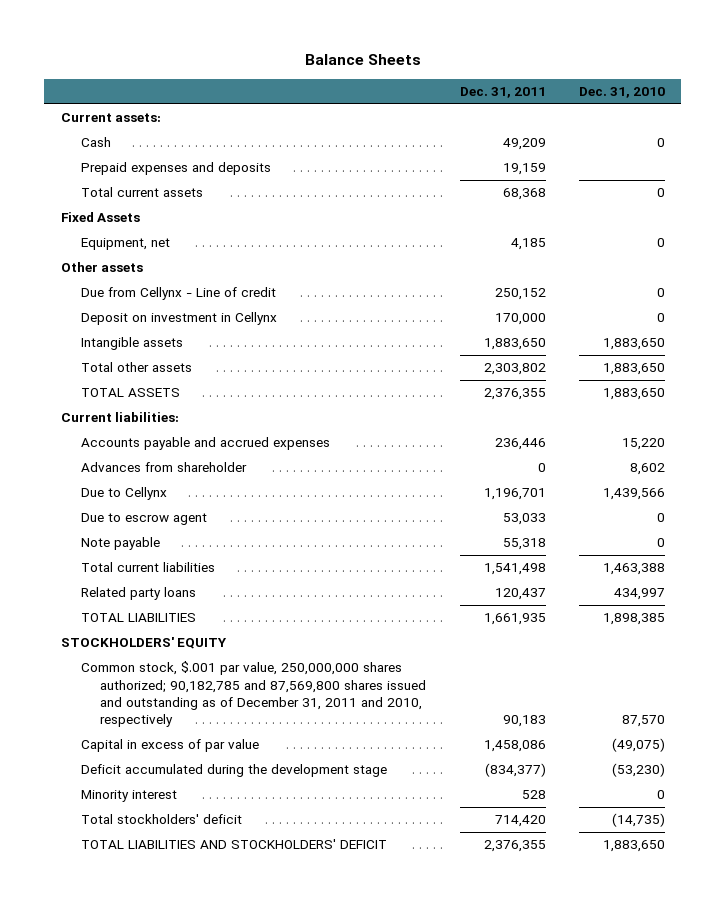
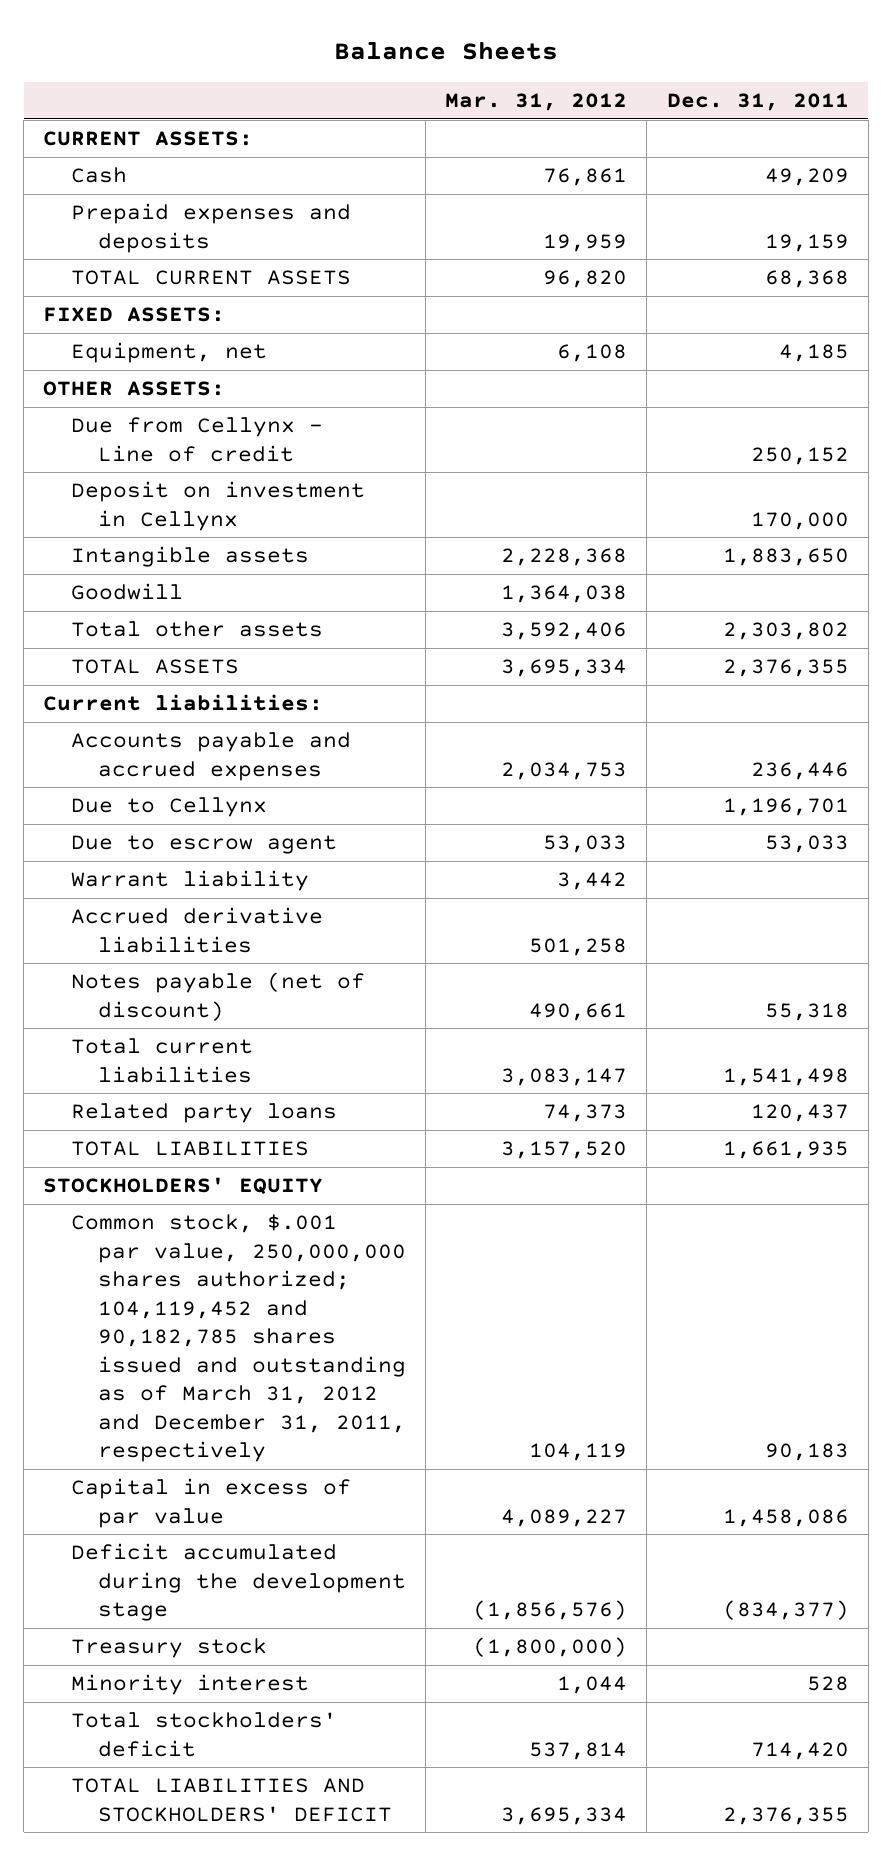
[578,86,665,98] Dec. 31, 2010 -> none
none -> [445,93,628,112] Mar. 31, 2012
[61,113,162,123] Current assets: -> [43,131,254,147] CURRENT ASSETS:
[80,187,203,198] Total current assets -> [70,270,351,286] TOTAL CURRENT ASSETS
[61,212,141,223] Fixed Assets -> [43,307,226,323] FIXED ASSETS:
[61,262,144,273] Other assets -> [43,381,226,397] OTHER ASSETS:
none -> [70,583,183,601] Goodwill
[80,462,247,473] Advances from shareholder -> none
none -> [70,870,309,892] Warrant liability
none -> [70,907,323,953] Accrued derivative liabilities
[80,537,160,551] Note payable -> [70,972,365,1021] Notes payable (net of discount)
[80,661,427,728] Common stock, $.001 par value, 250,000,000 shares authorized; 90,182,785 and 87,569,800 shares issued and outstanding as of December 31, 2011 and 2010, respectively -> [70,1214,406,1463] Common stock, $.001 par value, 250,000,000 shares authorized; 104,119,452 and 90,182,785 shares issued and outstanding as of March 31, 2012 and December 31, 2011, respectively
none -> [70,1638,267,1659] Treasury stock

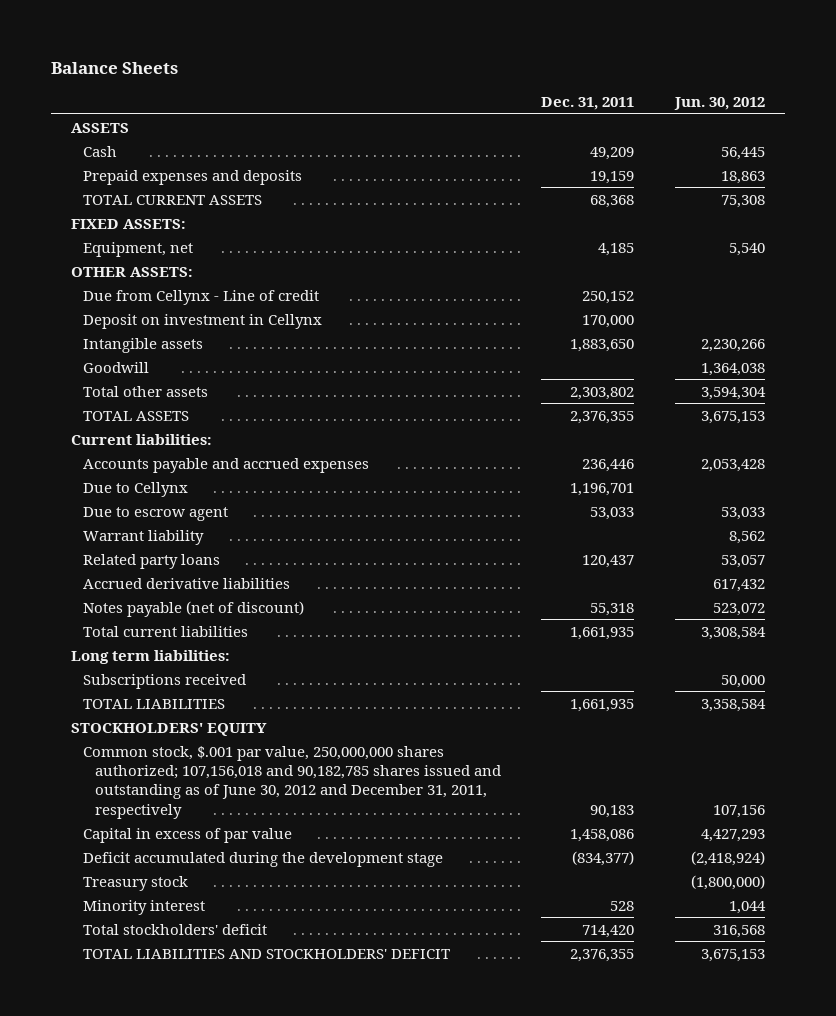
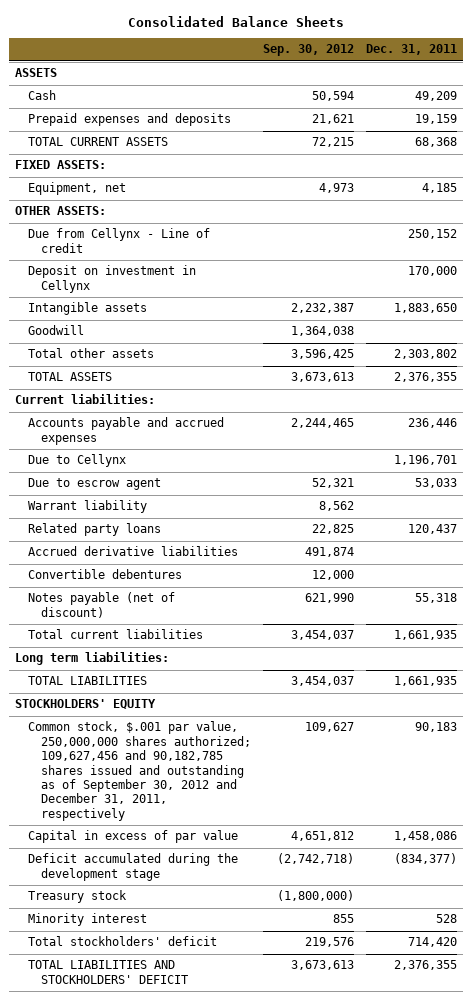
[50,62,178,75] Balance Sheets -> [127,15,344,27] Consolidated Balance Sheets
[673,96,765,110] Jun. 30, 2012 -> none
none -> [262,44,354,57] Sep. 30, 2012
none -> [27,569,182,580] Convertible debentures
[83,673,247,689] Subscriptions received -> none
[83,745,501,819] Common stock, $.001 par value, 250,000,000 shares authorized; 107,156,018 and 90,182,785 shares issued and outstanding as of June 30, 2012 and December 31, 2011, respectively -> [27,721,251,821] Common stock, $.001 par value, 250,000,000 shares authorized; 109,627,456 and 90,182,785 shares issued and outstanding as of September 30, 2012 and December 31, 2011, respectively

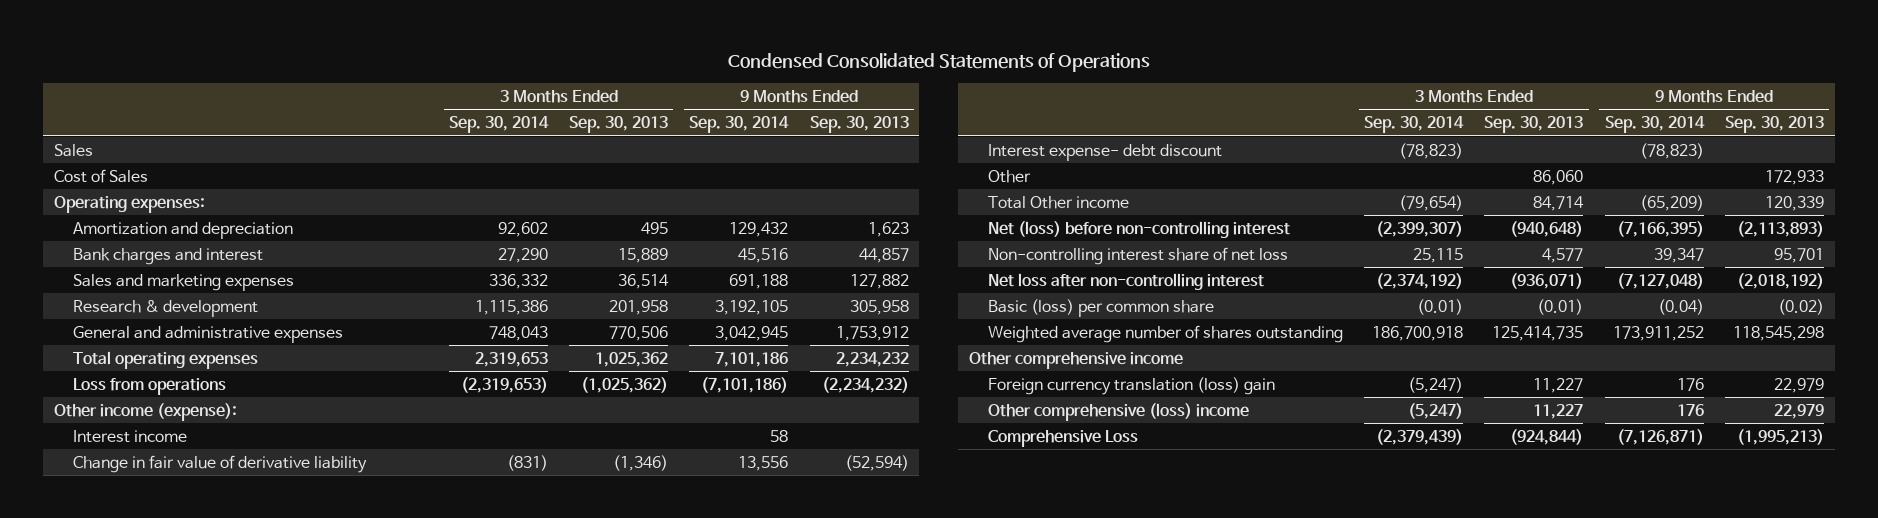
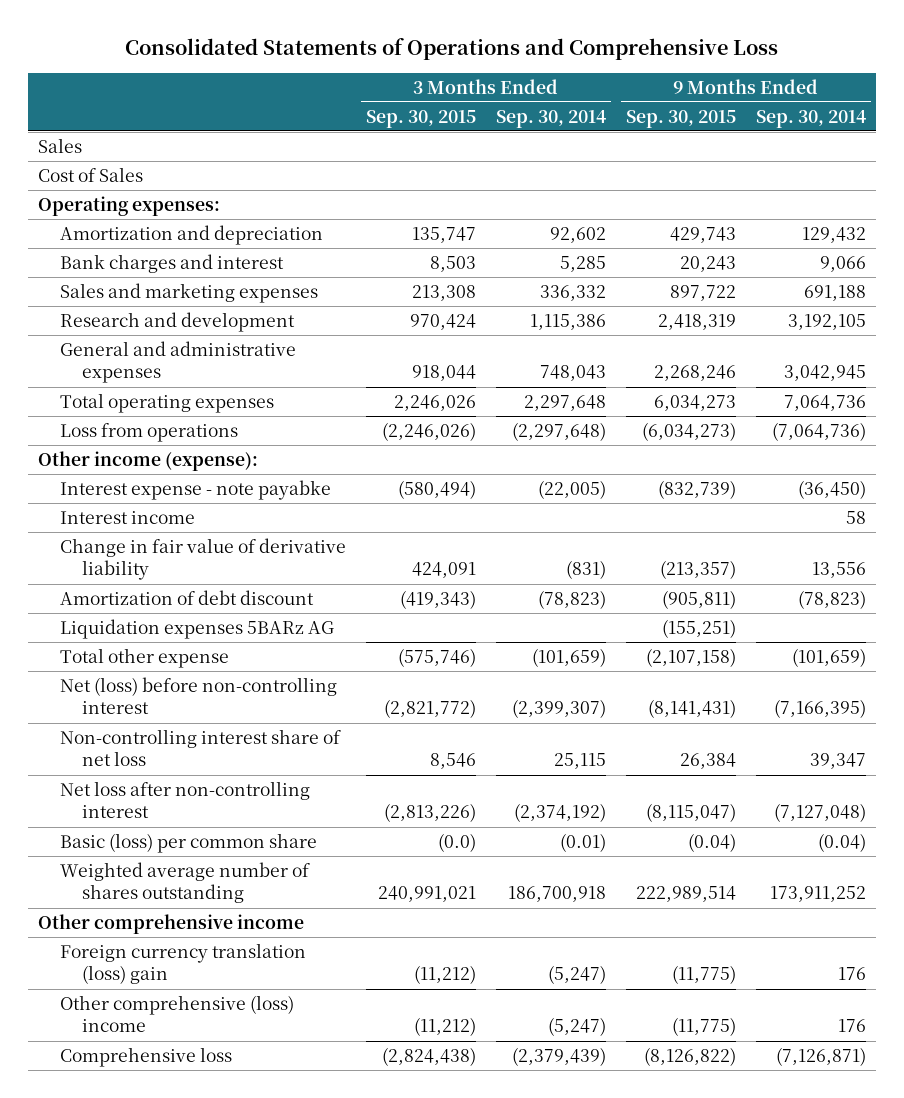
[727,53,1150,73] Condensed Consolidated Statements of Operations -> [125,38,779,61] Consolidated Statements of Operations and Comprehensive Loss
[569,116,669,134] Sep. 30, 2013 -> none
[809,116,909,134] Sep. 30, 2013 -> none
none -> [366,109,477,128] Sep. 30, 2015
none -> [626,109,737,128] Sep. 30, 2015
[497,247,548,263] 27,290 -> [560,255,607,272] 5,285
[738,247,789,263] 45,516 -> [819,255,866,272] 9,066
[72,299,258,317] Research & development -> [60,311,296,332] Research and development
[474,351,548,367] 2,319,653 -> [524,394,607,411] 2,297,648
[715,351,789,367] 7,101,186 -> [783,394,866,411] 7,064,736
[460,376,548,393] (2,319,653) -> [512,421,607,441] (2,297,648)
[701,376,789,393] (7,101,186) -> [771,421,866,441] (7,064,736)
none -> [60,479,332,500] Interest expense - note payabke
[987,169,1031,183] Other -> none
[987,143,1222,161] Interest expense- debt discount -> [60,589,315,605] Amortization of debt discount
none -> [60,618,335,639] Liquidation expenses 5BARz AG
[987,195,1129,209] Total Other income -> [60,647,230,668] Total other expense
[1399,194,1464,211] (79,654) -> [532,647,607,667] (101,659)
[1639,194,1704,211] (65,209) -> [791,647,866,667] (101,659)
[987,429,1138,447] Comprehensive Loss -> [60,1046,233,1067] Comprehensive loss

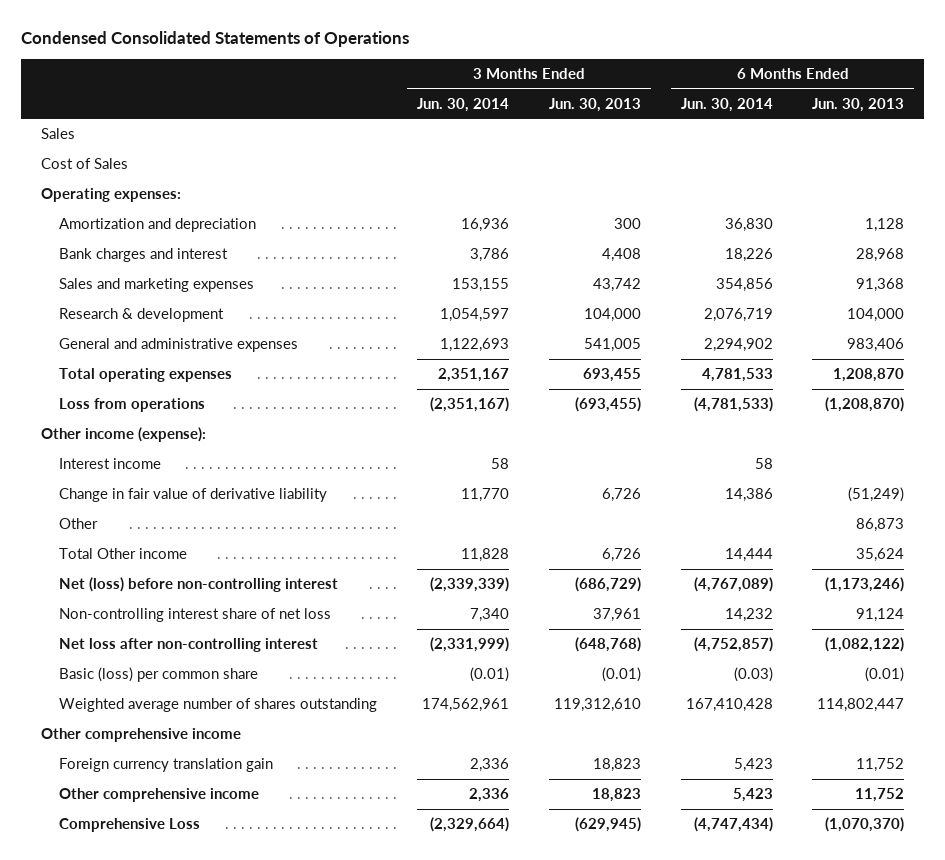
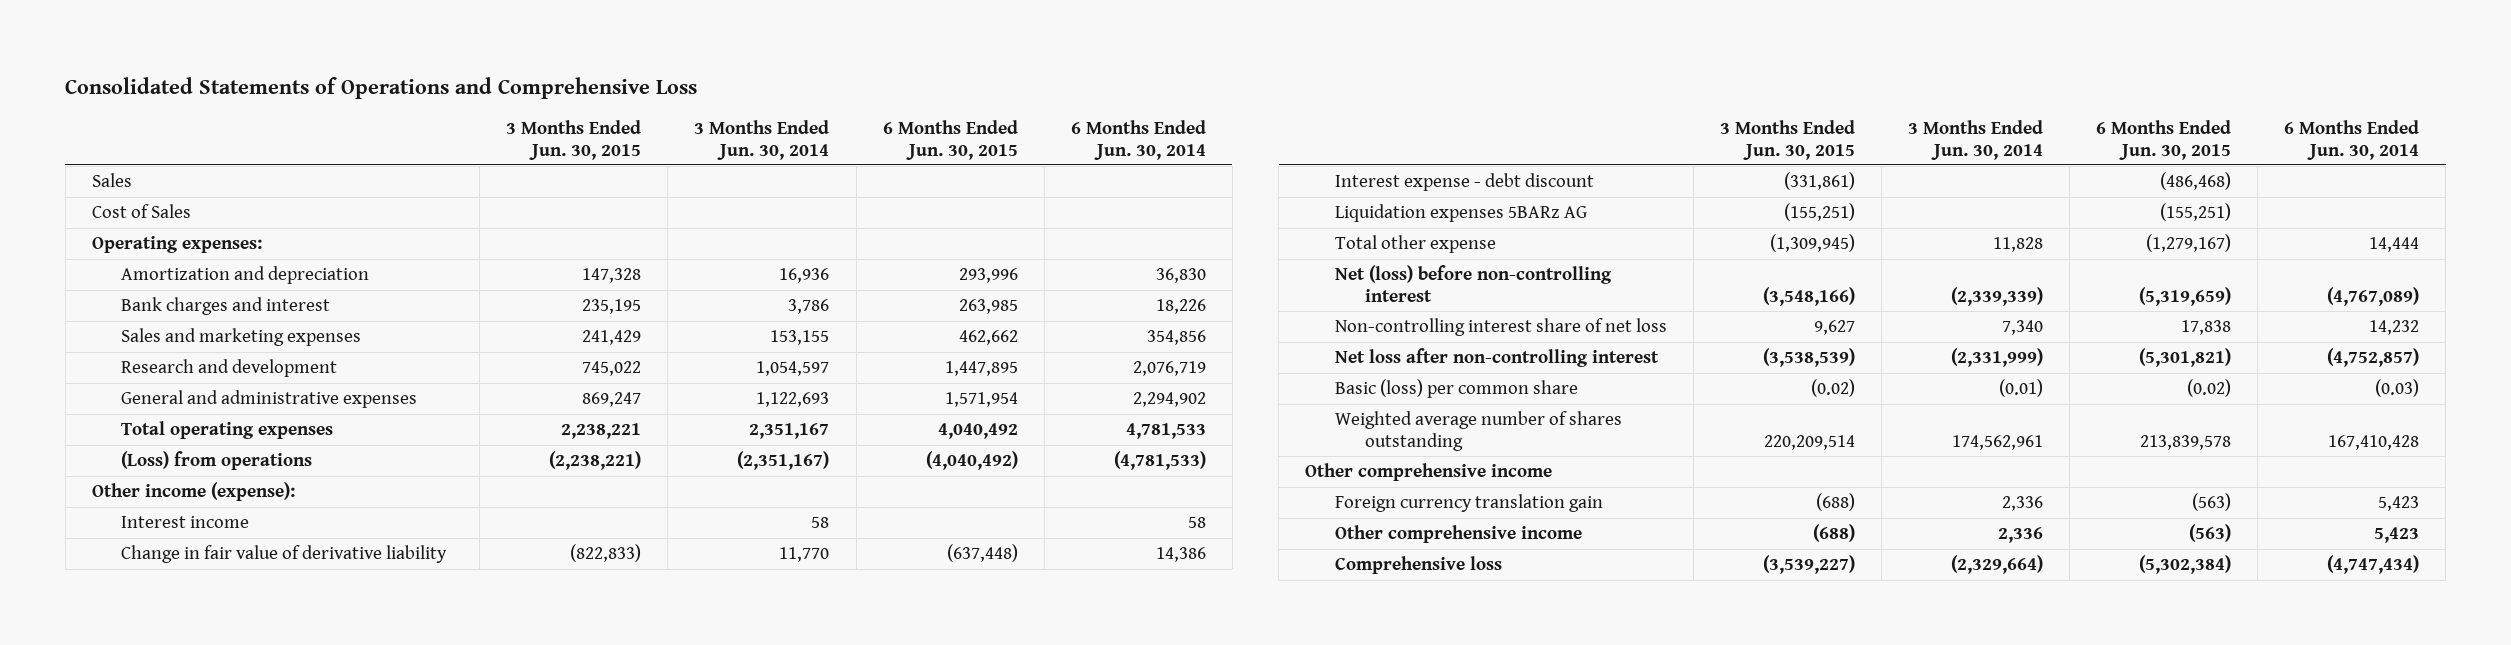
[20,31,409,48] Condensed Consolidated Statements of Operations -> [65,77,698,100] Consolidated Statements of Operations and Comprehensive Loss
[548,97,641,112] Jun. 30, 2013 -> none
[812,97,905,112] Jun. 30, 2013 -> none
none -> [506,119,642,160] 3 Months Ended Jun. 30, 2015
none -> [882,119,1018,160] 6 Months Ended Jun. 30, 2015
[58,308,224,323] Research & development -> [121,359,338,378] Research and development
[58,398,205,413] Loss from operations -> [121,451,313,471] (Loss) from operations
[58,518,98,530] Other -> none
none -> [1334,173,1594,192] Interest expense - debt discount
none -> [1334,204,1587,223] Liquidation expenses 5BARz AG
[58,548,187,560] Total Other income -> [1334,235,1496,254] Total other expense
[58,818,200,833] Comprehensive Loss -> [1334,556,1502,575] Comprehensive loss

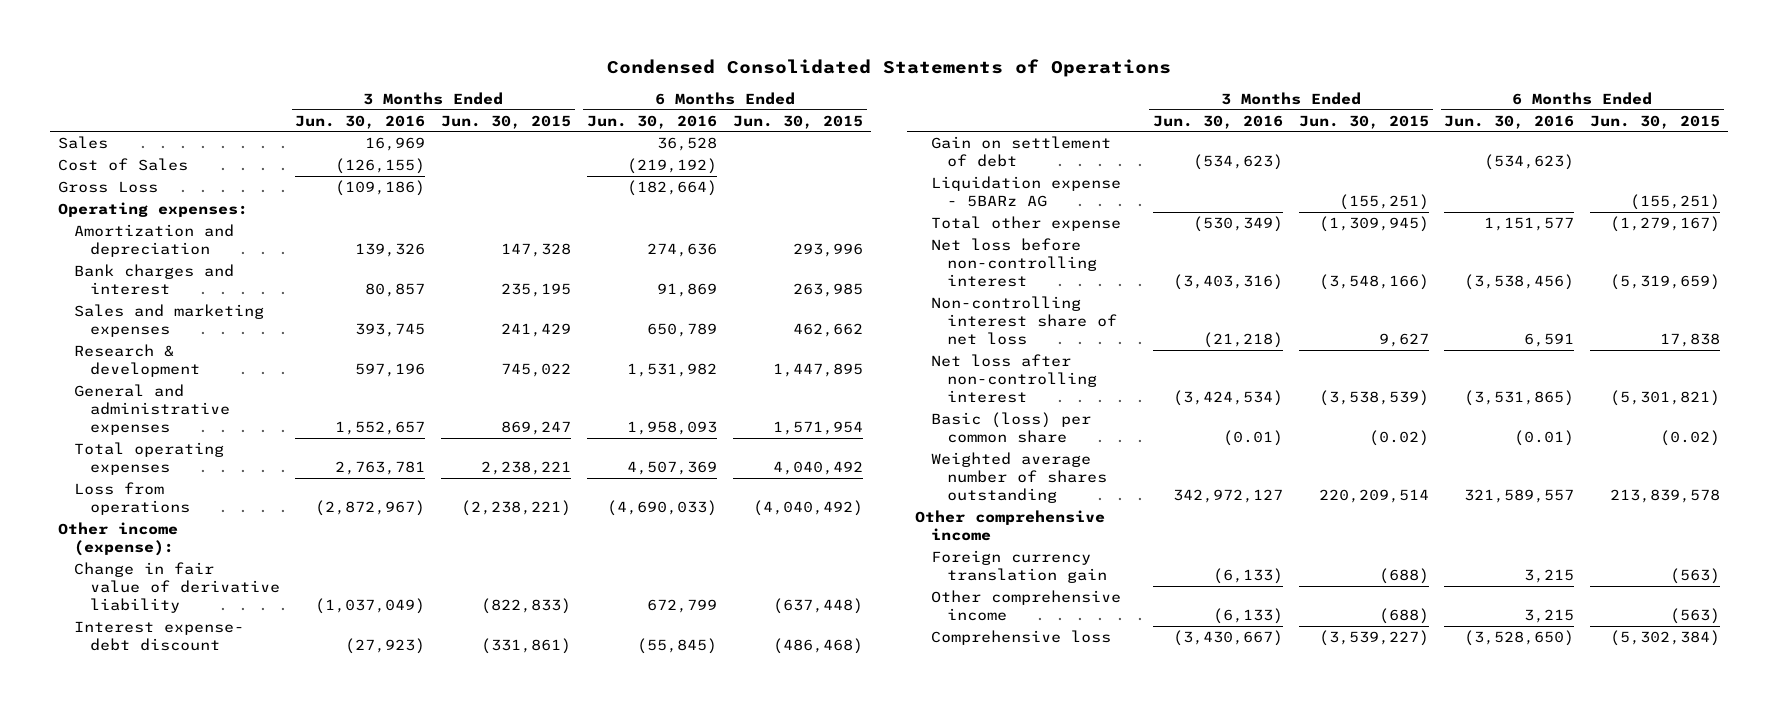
[65,77,698,100] Consolidated Statements of Operations and Comprehensive Loss -> [607,58,1172,77] Condensed Consolidated Statements of Operations
[694,119,830,160] 3 Months Ended Jun. 30, 2014 -> none
[1070,119,1206,160] 6 Months Ended Jun. 30, 2014 -> none
none -> [295,114,426,129] Jun. 30, 2016
none -> [587,114,718,129] Jun. 30, 2016
none -> [57,181,158,194] Gross Loss
[121,359,338,378] Research and development -> [73,344,200,378] Research & development
[121,451,313,471] (Loss) from operations -> [73,482,190,516] Loss from operations
[121,516,250,529] Interest income -> none
[1334,173,1594,192] Interest expense - debt discount -> [73,621,244,652] Interest expense- debt discount
none -> [931,136,1112,168] Gain on settlement of debt
[1334,204,1587,223] Liquidation expenses 5BARz AG -> [931,176,1122,208] Liquidation expense - 5BARz AG
[1334,265,1612,302] Net (loss) before non-controlling interest -> [931,238,1098,287] Net loss before non-controlling interest

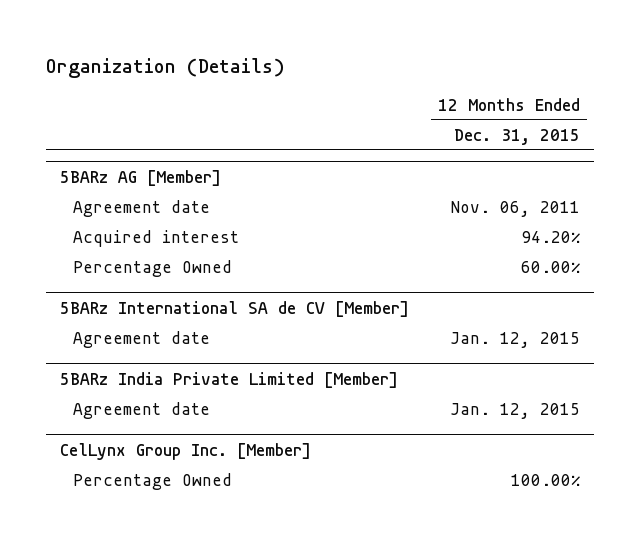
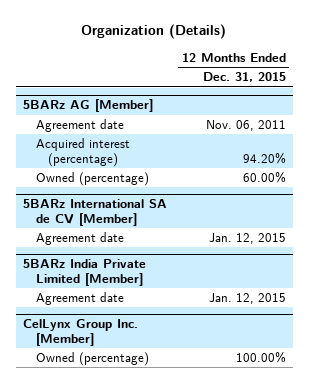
[73,229,240,247] Acquired interest -> [35,138,130,167] Acquired interest (percentage)
[73,259,233,277] Percentage Owned -> [35,172,149,187] Owned (percentage)
[73,472,233,490] Percentage Owned -> [35,352,149,367] Owned (percentage)

